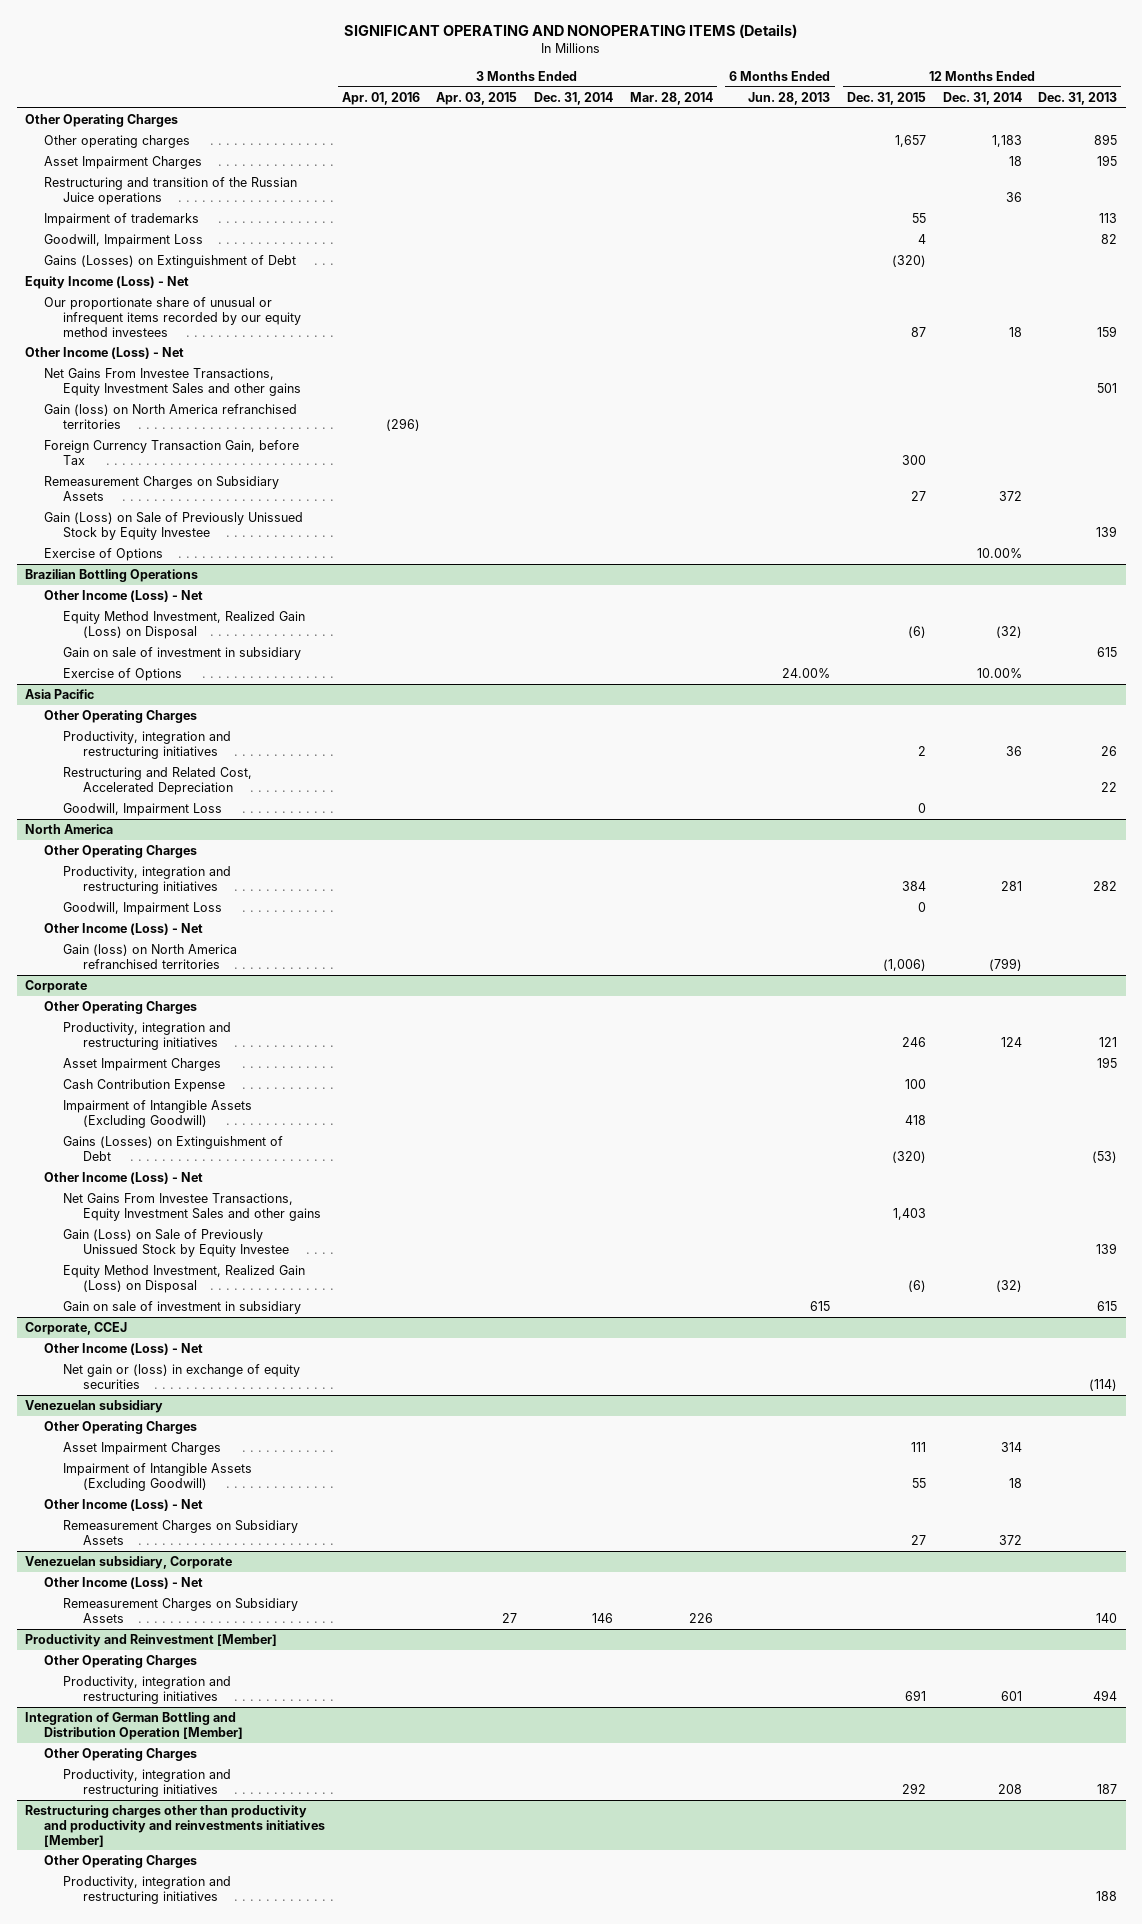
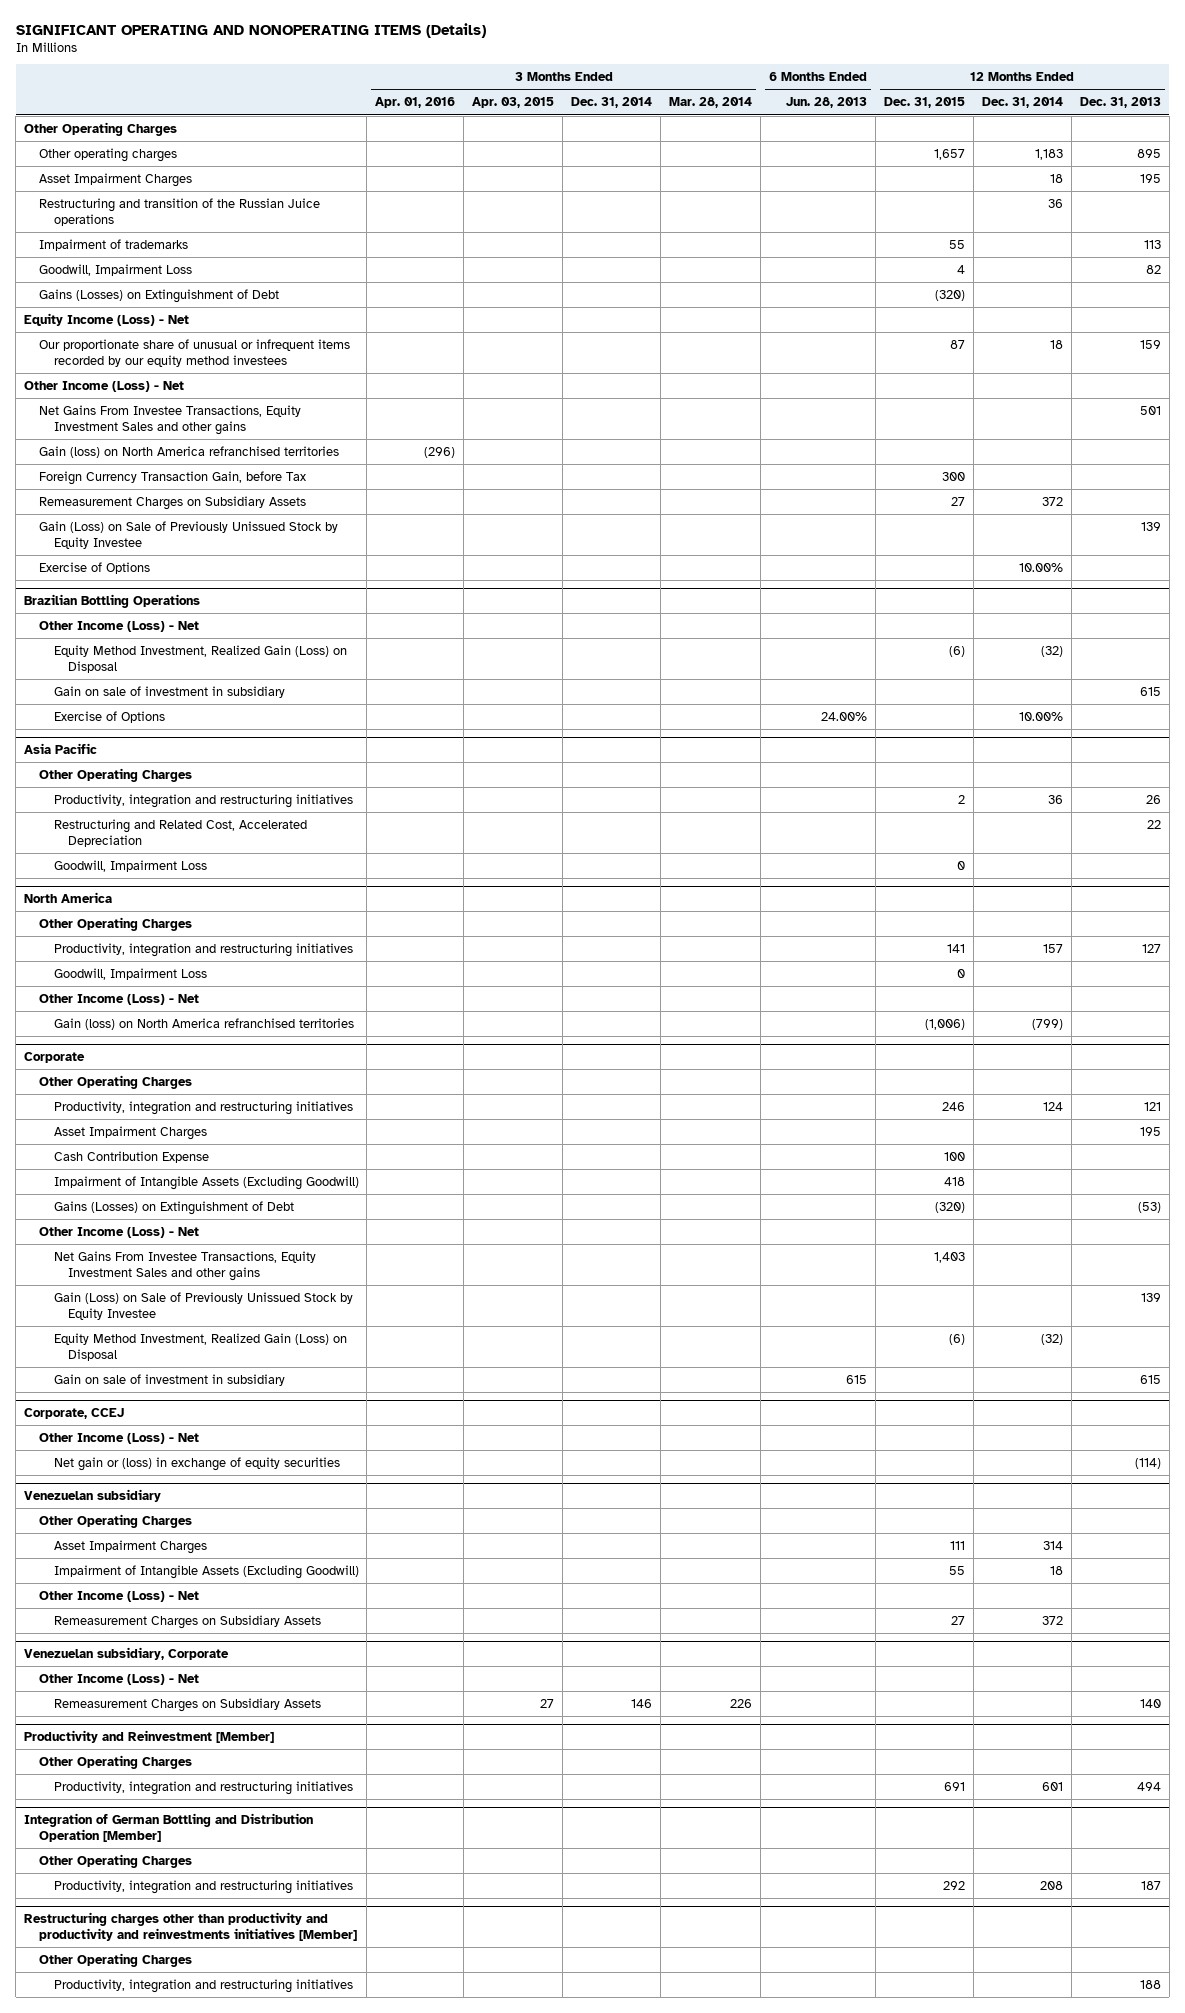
[902,880,927,891] 384 -> [946,943,965,953] 141
[1000,880,1022,891] 281 -> [1042,943,1063,953] 157
[1093,880,1118,891] 282 -> [1141,943,1161,953] 127

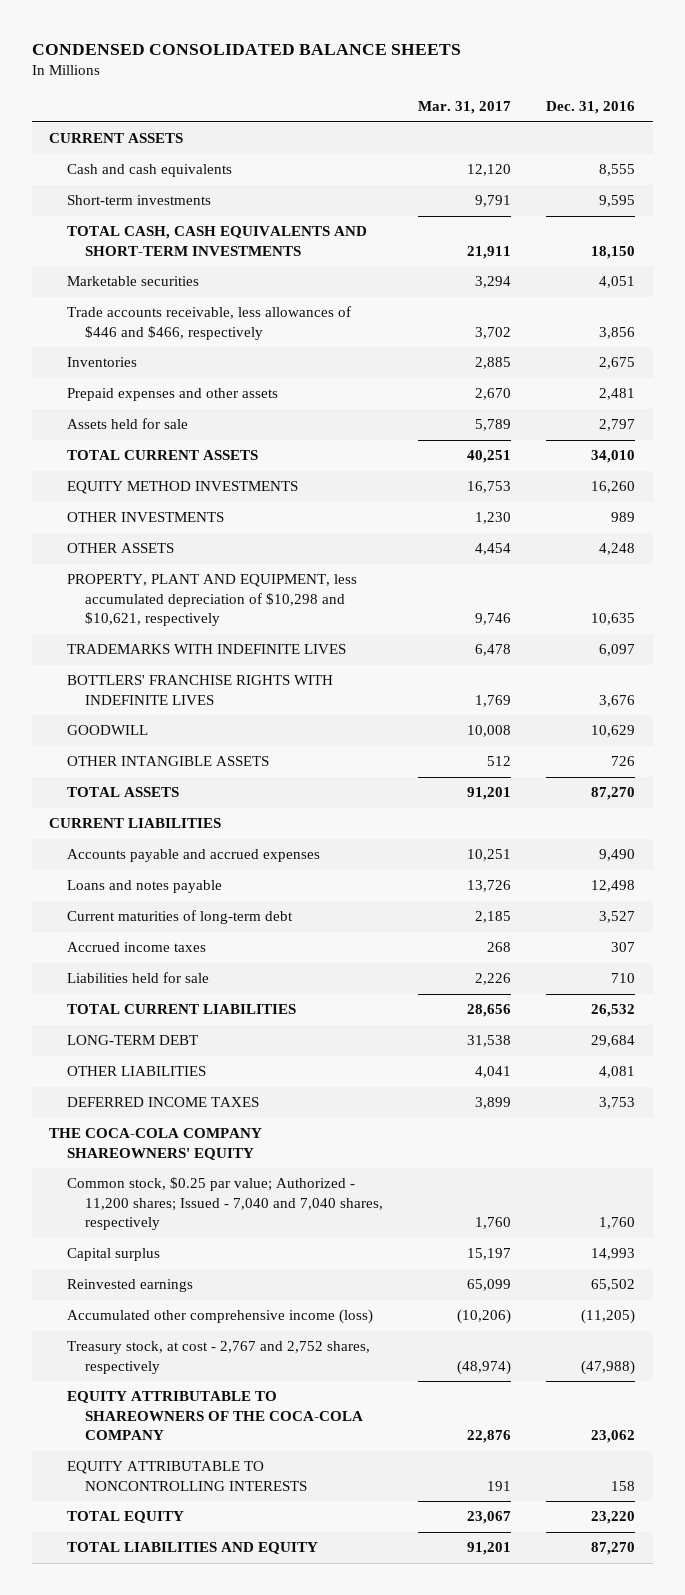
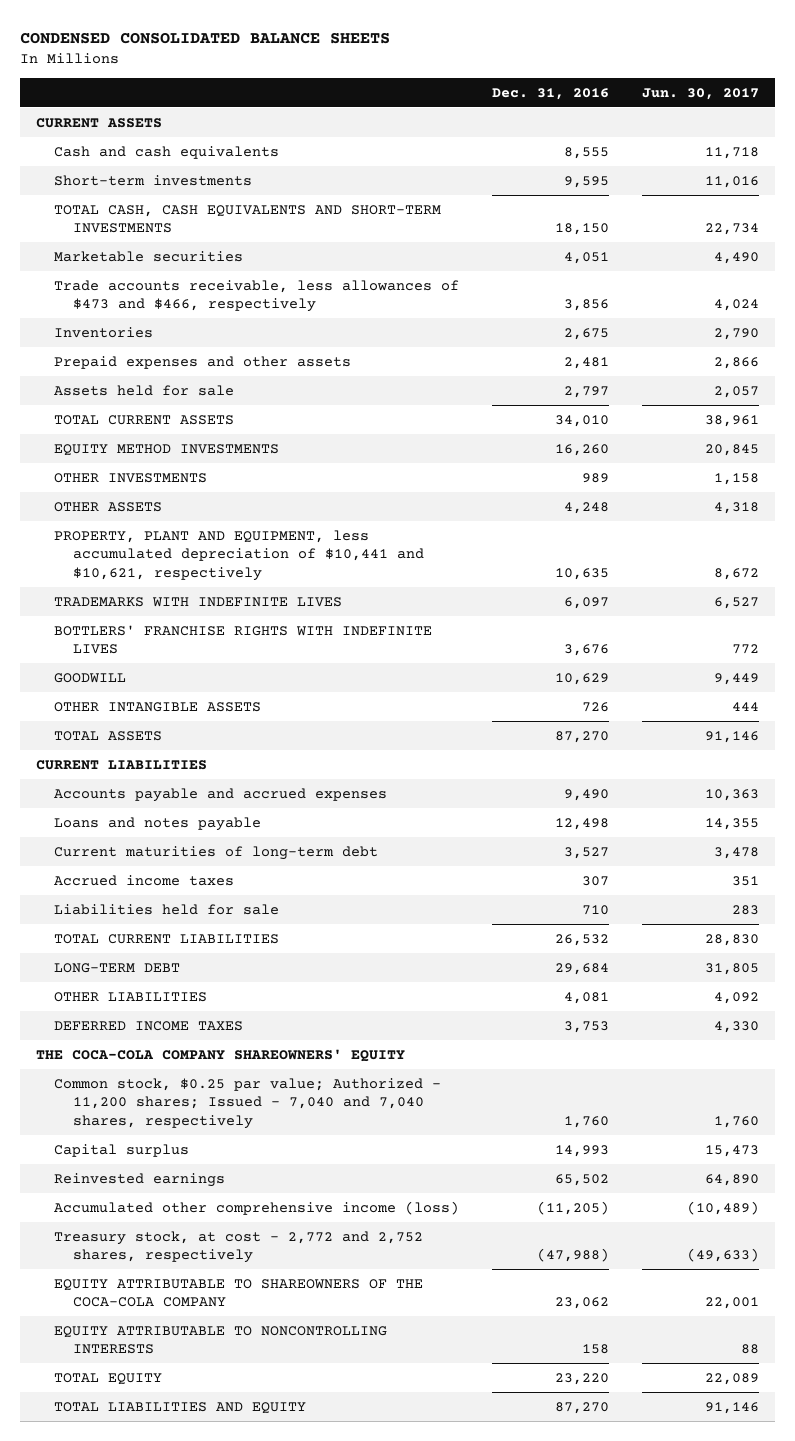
[418,100,512,114] Mar. 31, 2017 -> none
none -> [641,87,759,100] Jun. 30, 2017
[67,306,352,340] Trade accounts receivable, less allowances of $446 and $466, respectively -> [54,279,460,313] Trade accounts receivable, less allowances of $473 and $466, respectively
[67,574,358,627] PROPERTY, PLANT AND EQUIPMENT, less accumulated depreciation of $10,298 and $10,621, respectively -> [54,529,424,581] PROPERTY, PLANT AND EQUIPMENT, less accumulated depreciation of $10,441 and $10,621, respectively
[67,1341,371,1374] Treasury stock, at cost - 2,767 and 2,752 shares, respectively -> [54,1230,424,1264] Treasury stock, at cost - 2,772 and 2,752 shares, respectively

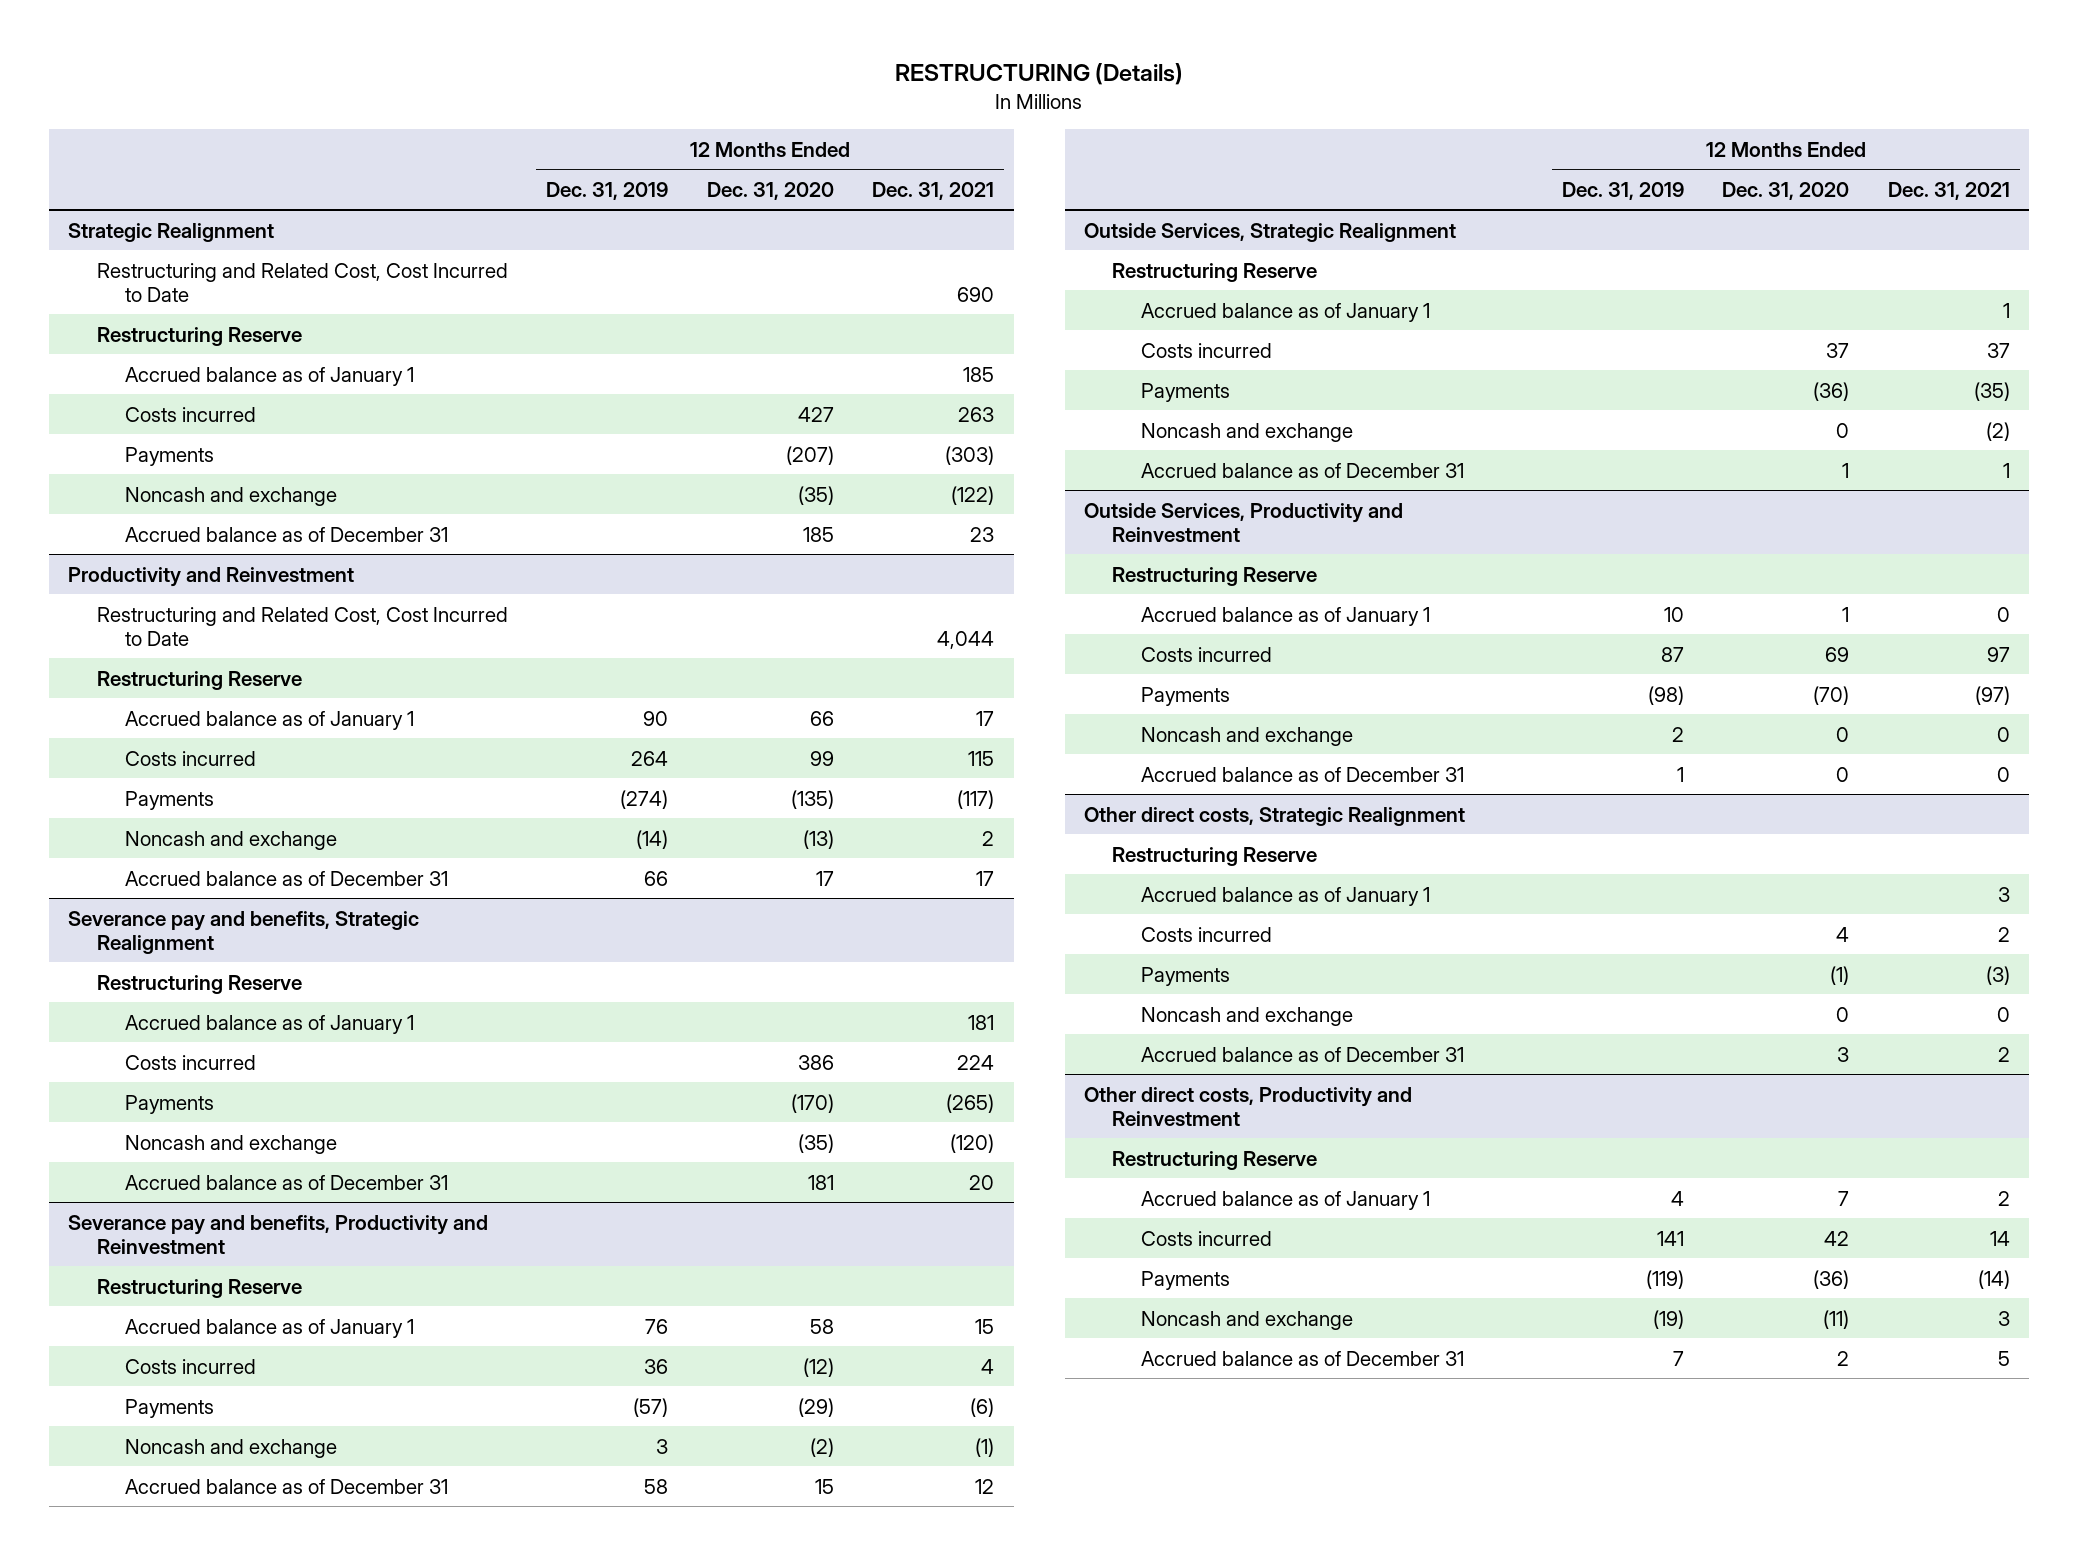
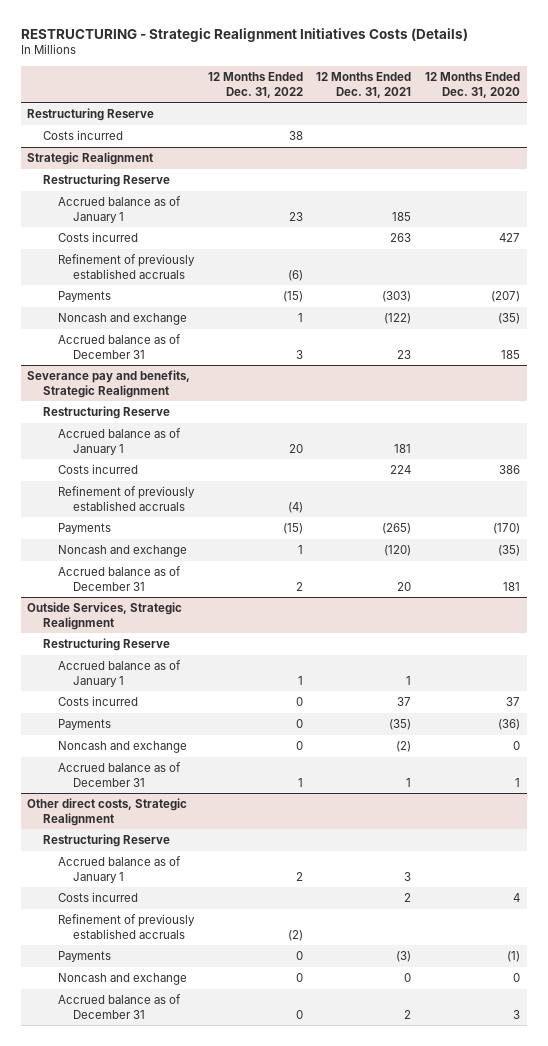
[895,62,1184,85] RESTRUCTURING (Details) -> [20,27,468,42] RESTRUCTURING - Strategic Realignment Initiatives Costs (Details)
[546,181,669,200] Dec. 31, 2019 -> none
none -> [207,72,303,98] 12 Months Ended Dec. 31, 2022
none -> [27,108,155,122] Restructuring Reserve
none -> [42,130,123,141] Costs incurred
[96,262,508,302] Restructuring and Related Cost, Cost Incurred to Date -> none
none -> [57,254,195,279] Refinement of previously established accruals
[68,566,355,587] Productivity and Reinvestment -> none
[96,606,508,646] Restructuring and Related Cost, Cost Incurred to Date -> none
[96,670,302,690] Restructuring Reserve -> none
[124,710,414,730] Accrued balance as of January 1 -> none
[124,750,256,766] Costs incurred -> none
[124,790,214,810] Payments -> none
[124,830,337,850] Noncash and exchange -> none
[124,870,448,886] Accrued balance as of December 31 -> none
none -> [57,486,195,511] Refinement of previously established accruals
[68,1214,489,1254] Severance pay and benefits, Productivity and Reinvestment -> none
[96,1278,302,1298] Restructuring Reserve -> none
[124,1318,414,1338] Accrued balance as of January 1 -> none
[124,1358,256,1374] Costs incurred -> none
[124,1398,214,1418] Payments -> none
[124,1438,337,1458] Noncash and exchange -> none
[124,1478,448,1494] Accrued balance as of December 31 -> none
[1084,502,1404,542] Outside Services, Productivity and Reinvestment -> none
[1112,566,1318,586] Restructuring Reserve -> none
[1140,606,1430,626] Accrued balance as of January 1 -> none
[1140,646,1272,662] Costs incurred -> none
[1140,686,1230,706] Payments -> none
[1140,726,1353,746] Noncash and exchange -> none
[1140,766,1464,782] Accrued balance as of December 31 -> none
none -> [57,914,195,939] Refinement of previously established accruals
[1084,1086,1413,1126] Other direct costs, Productivity and Reinvestment -> none
[1112,1150,1318,1170] Restructuring Reserve -> none
[1140,1190,1430,1210] Accrued balance as of January 1 -> none
[1140,1230,1272,1246] Costs incurred -> none
[1140,1270,1230,1290] Payments -> none
[1140,1310,1353,1330] Noncash and exchange -> none
[1140,1350,1464,1366] Accrued balance as of December 31 -> none

